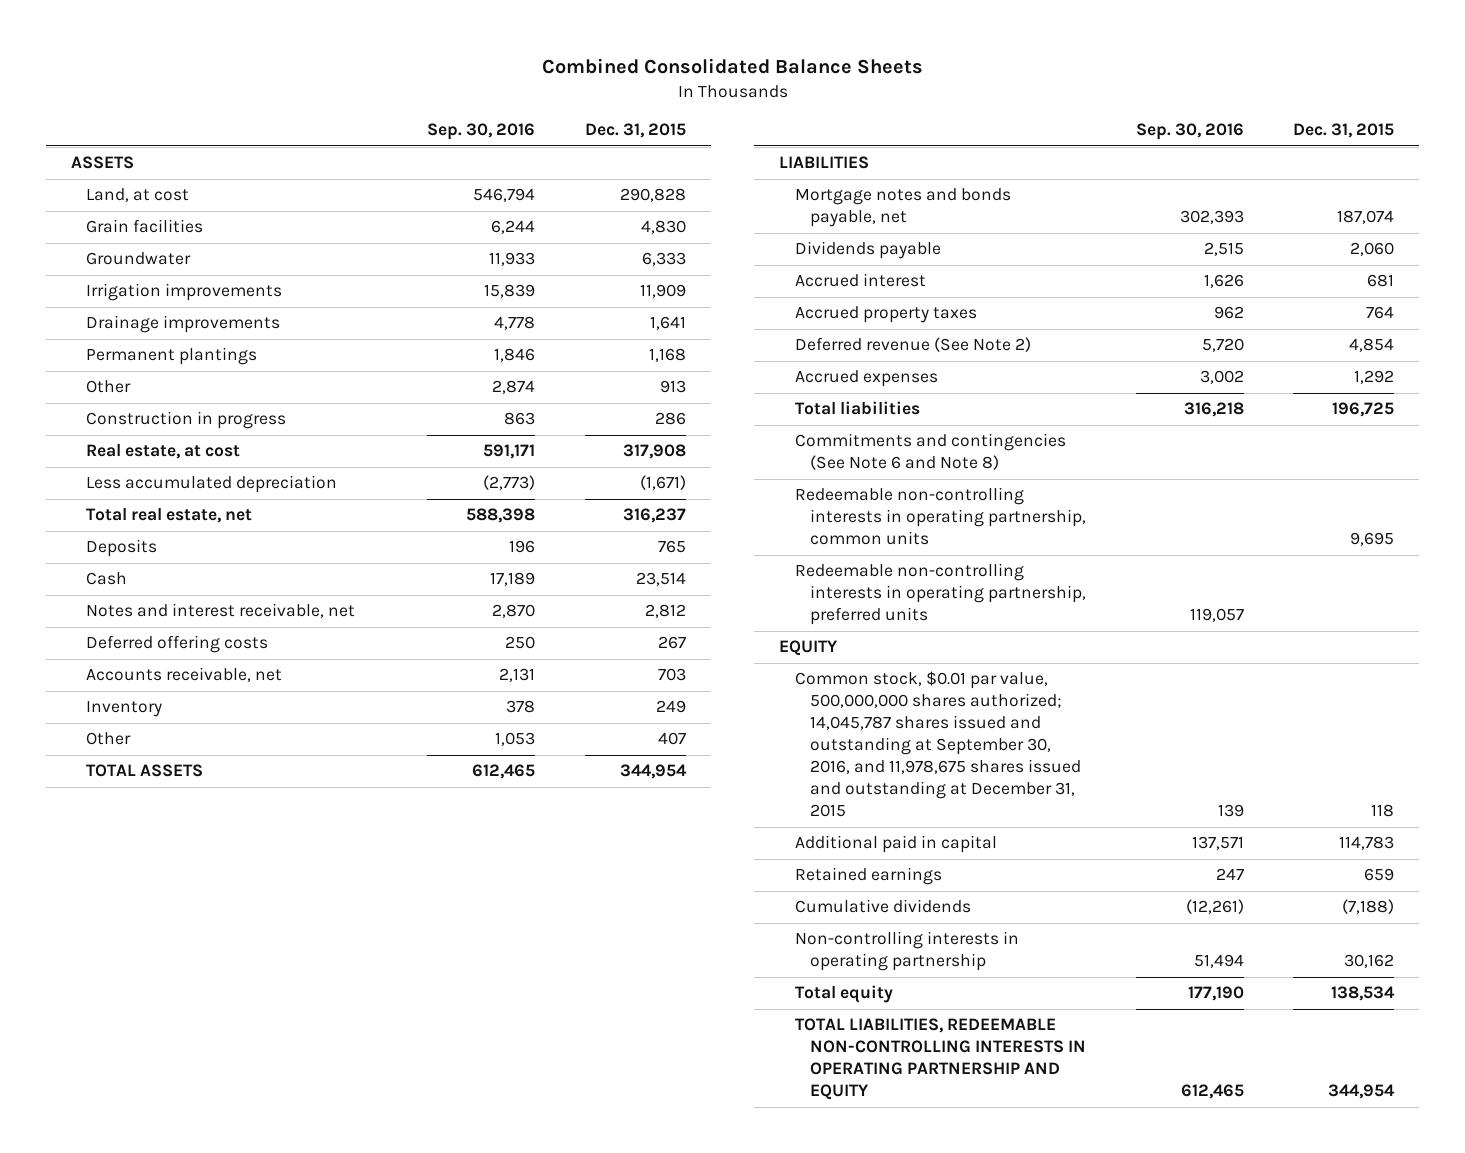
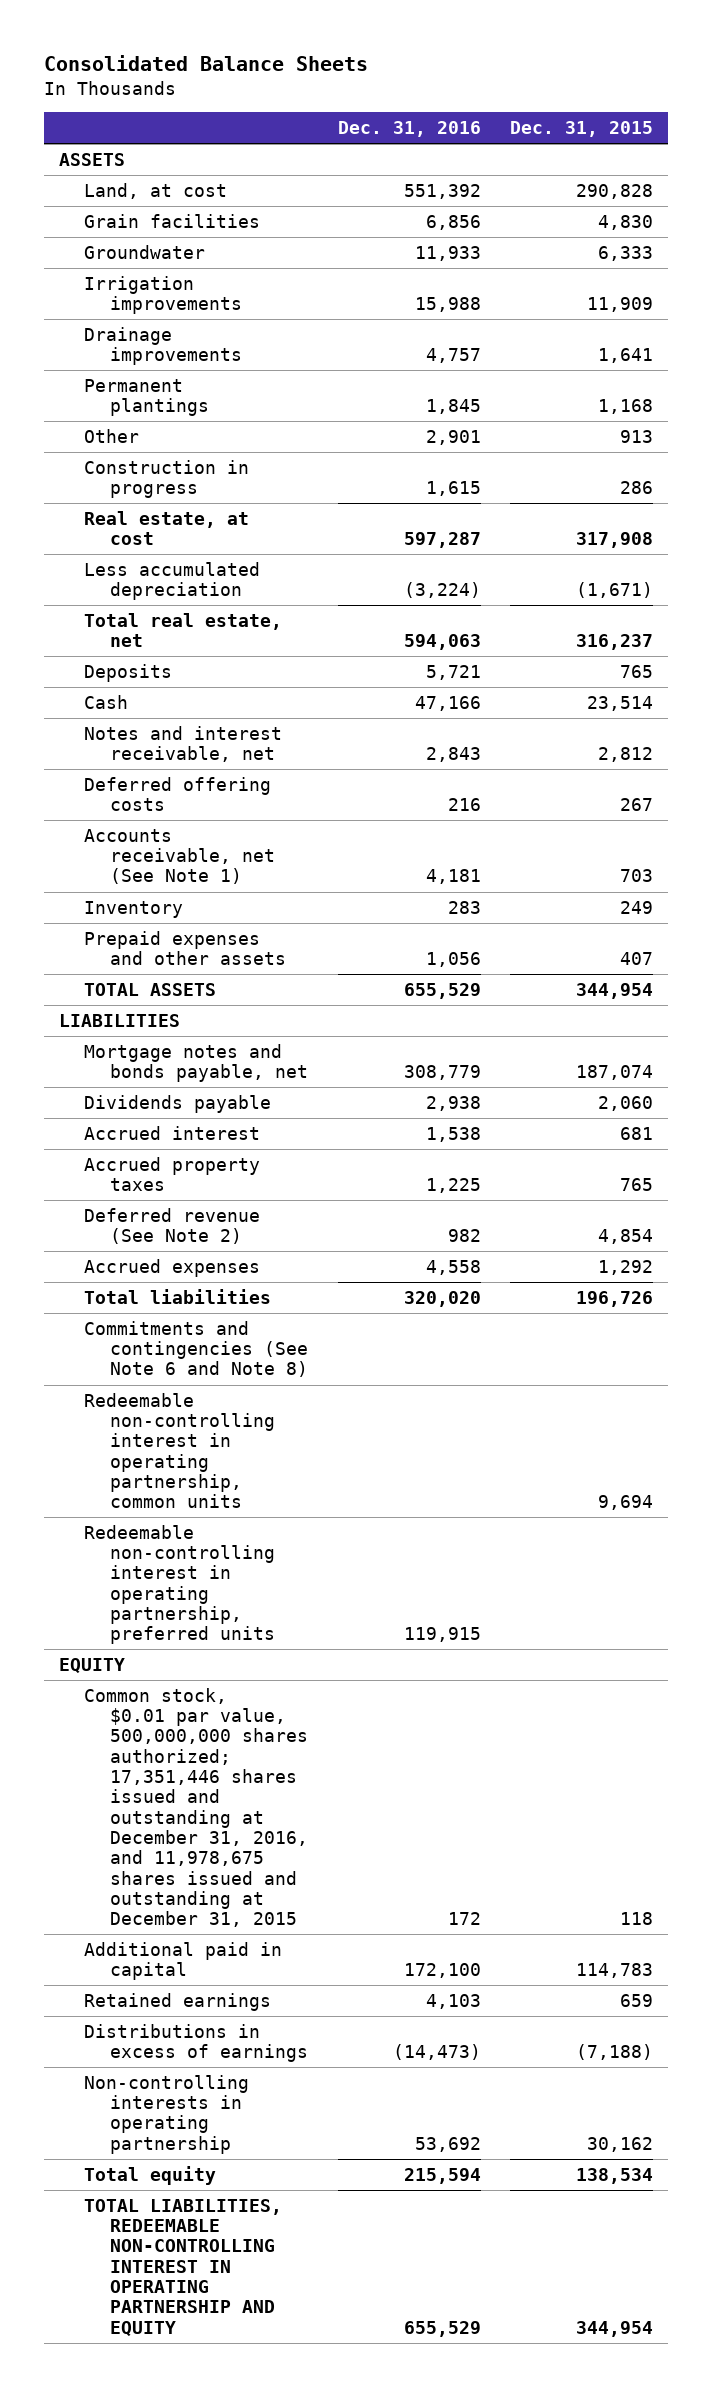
[541,58,923,75] Combined Consolidated Balance Sheets -> [44,55,369,72] Consolidated Balance Sheets
[427,123,536,141] Sep. 30, 2016 -> none
none -> [337,121,481,138] Dec. 31, 2016
[86,667,283,683] Accounts receivable, net -> [84,828,276,885] Accounts receivable, net (See Note 1)
[86,732,132,746] Other -> none
none -> [84,930,287,966] Prepaid expenses and other assets
[1366,306,1395,320] 764 -> [620,1178,654,1192] 765
[1332,402,1395,418] 196,725 -> [576,1290,654,1307] 196,726
[794,487,1086,546] Redeemable non-controlling interests in operating partnership, common units -> [84,1392,276,1509] Redeemable non-controlling interest in operating partnership, common units
[1350,532,1395,547] 9,695 -> [598,1495,654,1511] 9,694
[794,563,1086,626] Redeemable non-controlling interests in operating partnership, preferred units -> [84,1524,276,1645] Redeemable non-controlling interest in operating partnership, preferred units
[794,671,1081,818] Common stock, $0.01 par value, 500,000,000 shares authorized; 14,045,787 shares issued and outstanding at September 30, 2016, and 11,978,675 shares issued and outstanding at December 31, 2015 -> [84,1687,309,1928] Common stock, $0.01 par value, 500,000,000 shares authorized; 17,351,446 shares issued and outstanding at December 31, 2016, and 11,978,675 shares issued and outstanding at December 31, 2015
[794,899,971,914] Cumulative dividends -> [84,2023,309,2063] Distributions in excess of earnings
[794,1018,1086,1101] TOTAL LIABILITIES, REDEEMABLE NON-CONTROLLING INTERESTS IN OPERATING PARTNERSHIP AND EQUITY -> [84,2198,283,2336] TOTAL LIABILITIES, REDEEMABLE NON-CONTROLLING INTEREST IN OPERATING PARTNERSHIP AND EQUITY

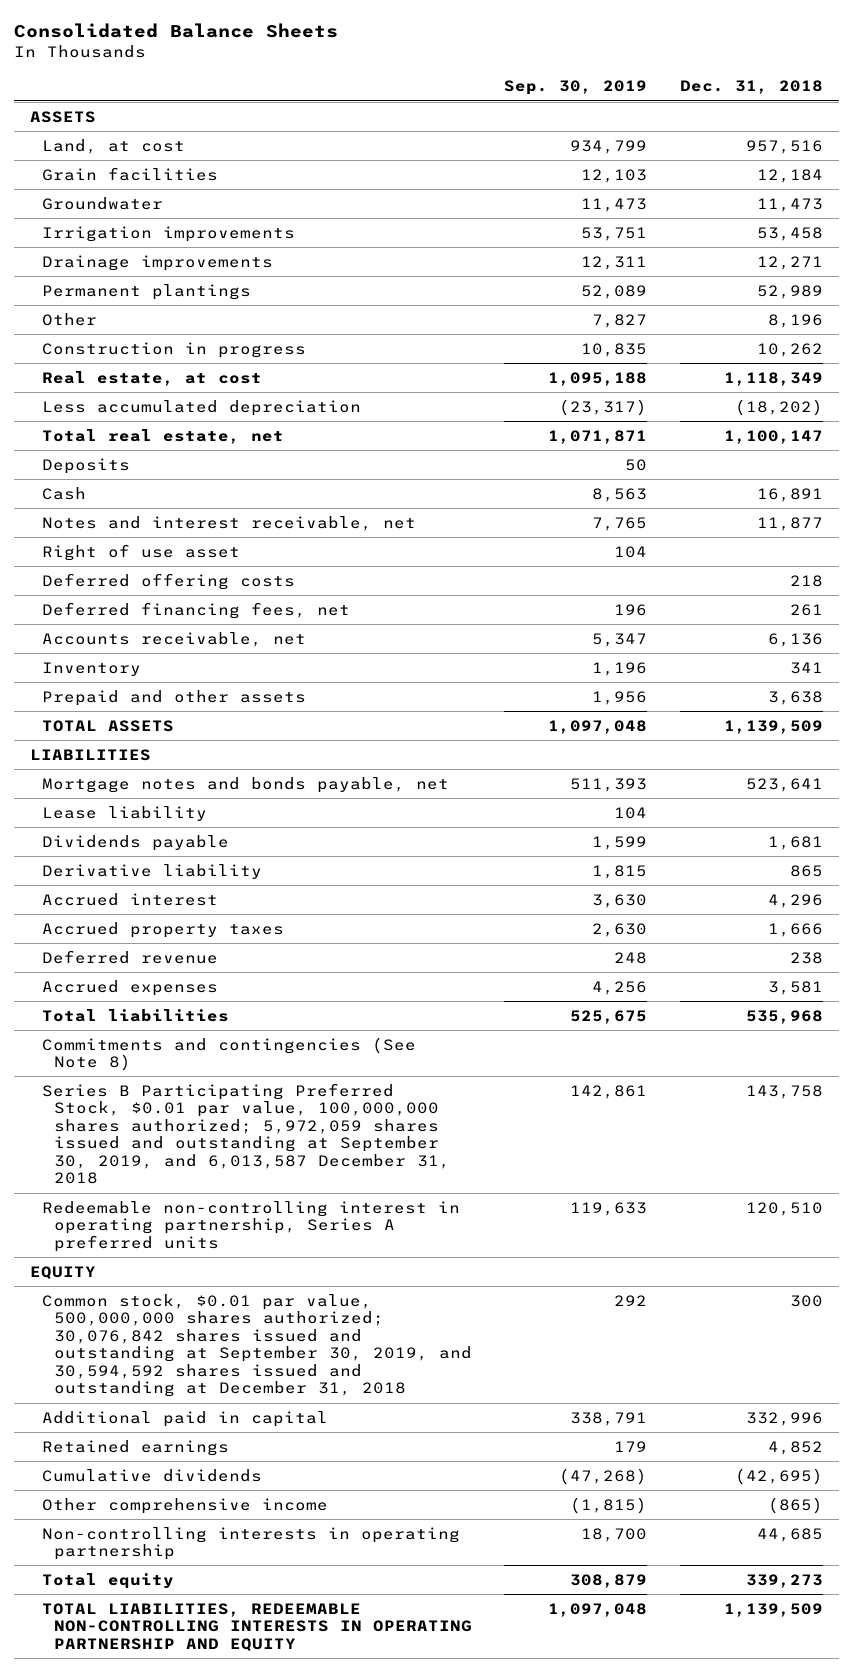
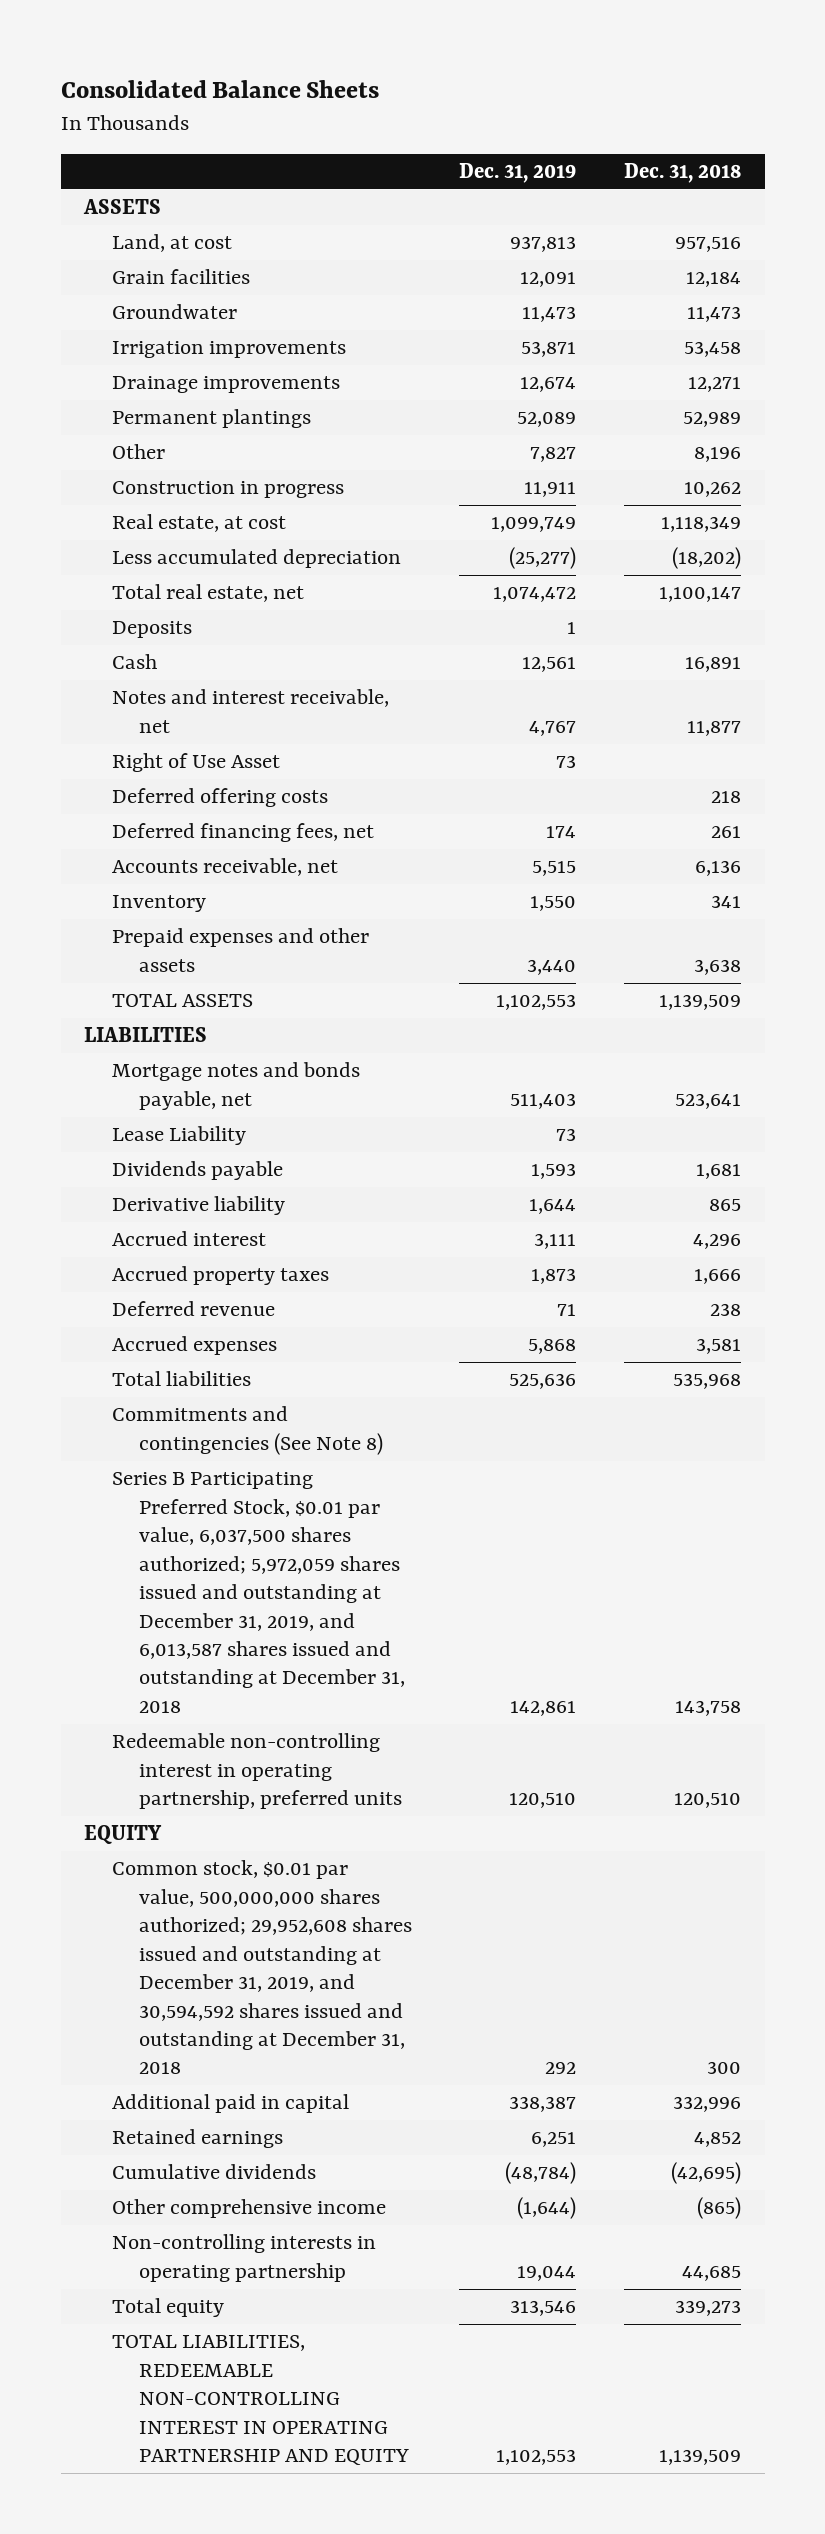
[504,80,648,96] Sep. 30, 2019 -> none
none -> [459,162,577,183] Dec. 31, 2019
[41,543,240,561] Right of use asset -> [111,753,280,773] Right of Use Asset
[41,689,306,706] Prepaid and other assets -> [111,928,369,972] Prepaid expenses and other assets
[41,805,207,821] Lease liability -> [111,1126,246,1146] Lease Liability
[41,1082,450,1185] Series B Participating Preferred Stock, $0.01 par value, 100,000,000 shares authorized; 5,972,059 shares issued and outstanding at September 30, 2019, and 6,013,587 December 31, 2018 -> [111,1472,406,1713] Series B Participating Preferred Stock, $0.01 par value, 6,037,500 shares authorized; 5,972,059 shares issued and outstanding at December 31, 2019, and 6,013,587 shares issued and outstanding at December 31, 2018
[41,1200,460,1252] Redeemable non-controlling interest in operating partnership, Series A preferred units -> [111,1733,403,1810] Redeemable non-controlling interest in operating partnership, preferred units
[41,1293,472,1398] Common stock, $0.01 par value, 500,000,000 shares authorized; 30,076,842 shares issued and outstanding at September 30, 2019, and 30,594,592 shares issued and outstanding at December 31, 2018 -> [111,1860,413,2075] Common stock, $0.01 par value, 500,000,000 shares authorized; 29,952,608 shares issued and outstanding at December 31, 2019, and 30,594,592 shares issued and outstanding at December 31, 2018
[41,1602,472,1652] TOTAL LIABILITIES, REDEEMABLE NON-CONTROLLING INTERESTS IN OPERATING PARTNERSHIP AND EQUITY -> [111,2335,410,2466] TOTAL LIABILITIES, REDEEMABLE NON-CONTROLLING INTEREST IN OPERATING PARTNERSHIP AND EQUITY

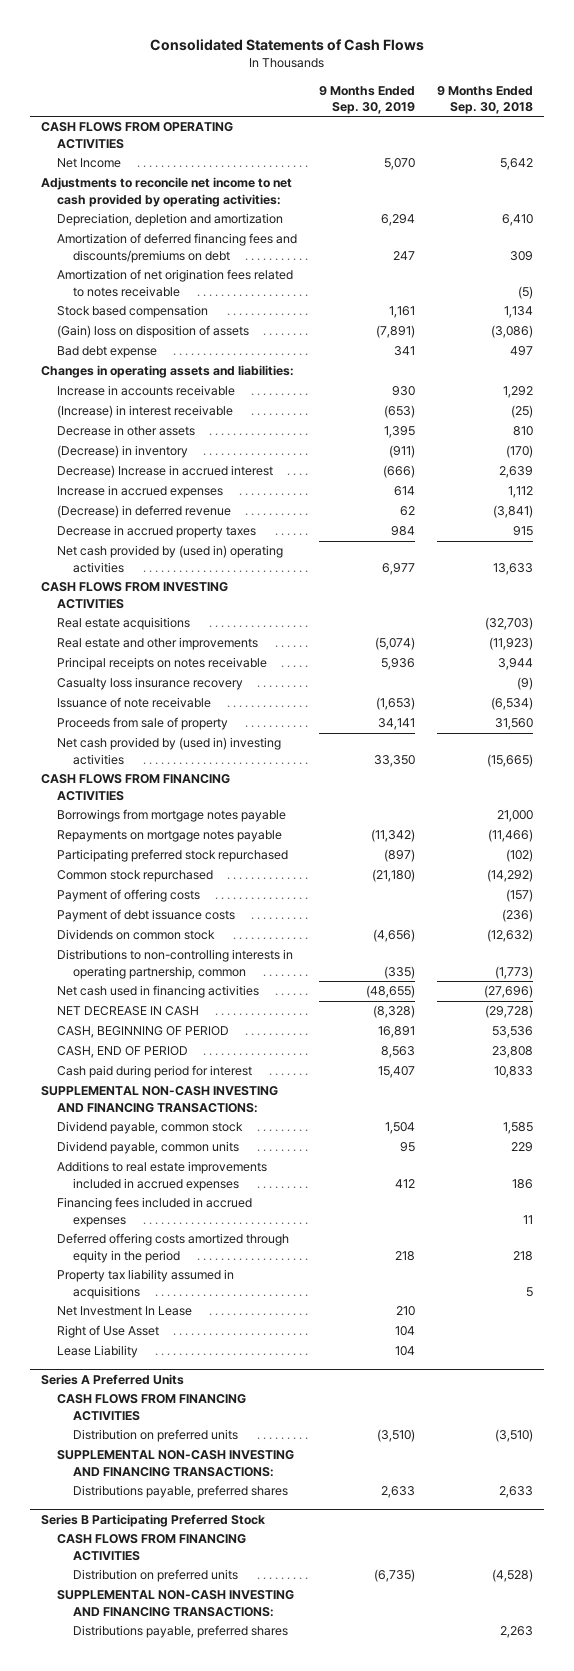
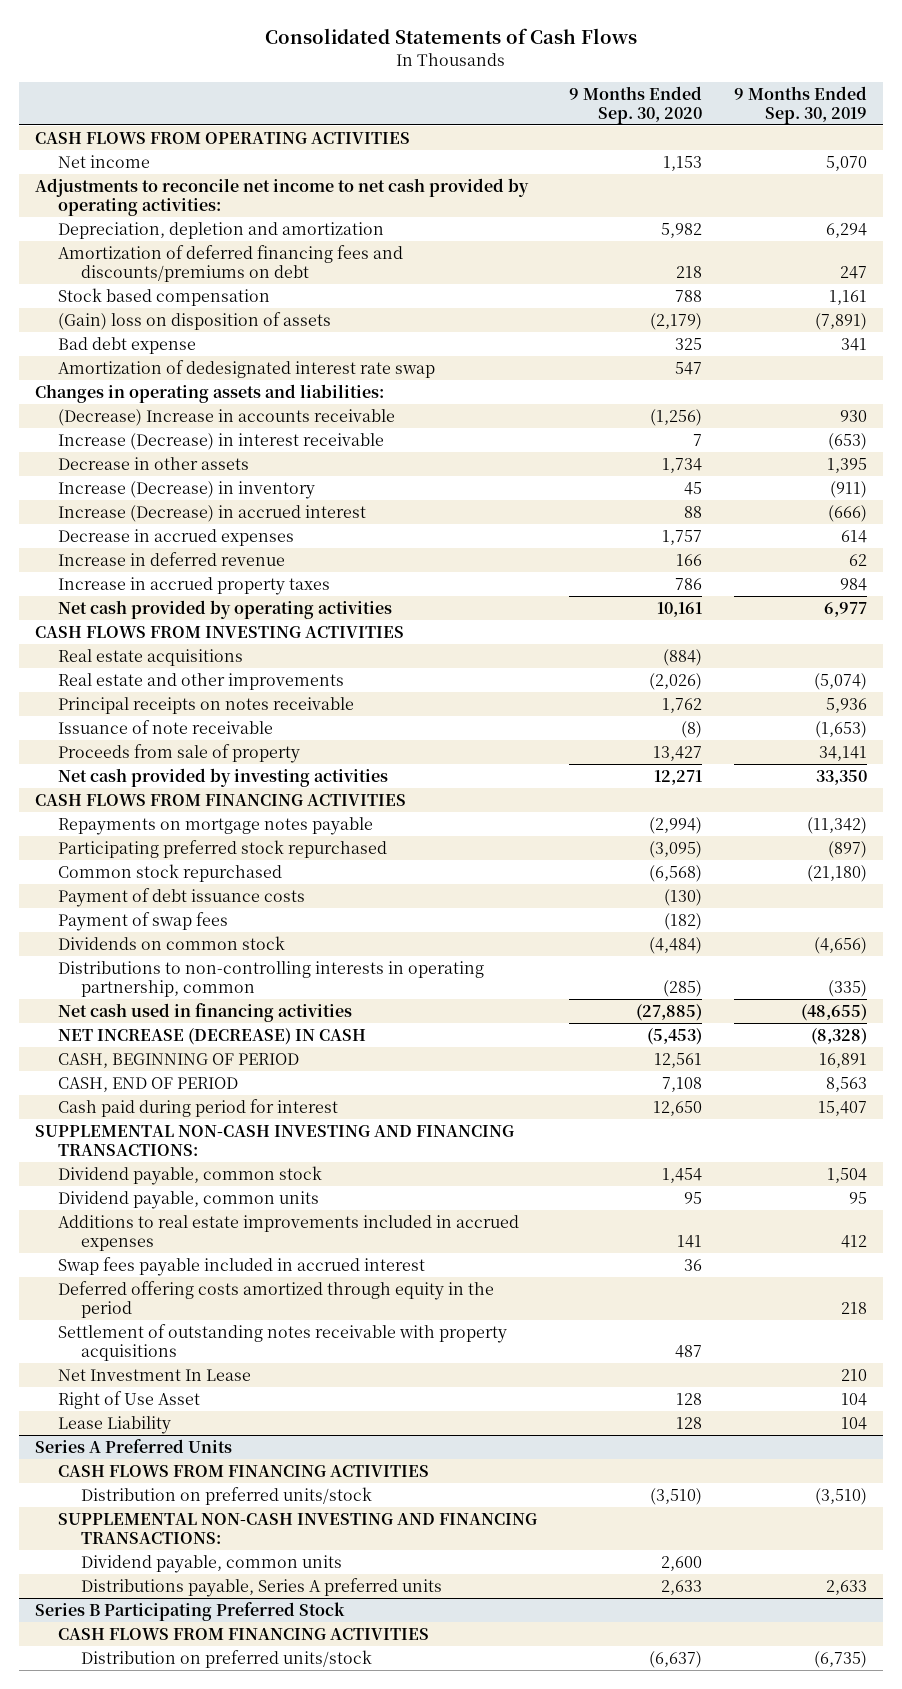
[436,85,533,114] 9 Months Ended Sep. 30, 2018 -> none
none -> [569,85,703,124] 9 Months Ended Sep. 30, 2020
[57,158,122,169] Net Income -> [58,154,151,168] Net income
[57,269,294,297] Amortization of net origination fees related to notes receivable -> none
none -> [58,359,436,378] Amortization of dedesignated interest rate swap
[57,385,236,397] Increase in accounts receivable -> [58,408,396,426] (Decrease) Increase in accounts receivable
[57,405,234,419] (Increase) in interest receivable -> [58,432,385,450] Increase (Decrease) in interest receivable
[57,445,189,459] (Decrease) in inventory -> [58,480,316,499] Increase (Decrease) in inventory
[57,465,274,479] Decrease) Increase in accrued interest -> [58,504,367,522] Increase (Decrease) in accrued interest
[57,485,224,499] Increase in accrued expenses -> [58,528,295,546] Decrease in accrued expenses
[57,505,232,519] (Decrease) in deferred revenue -> [58,551,286,566] Increase in deferred revenue
[57,525,257,539] Decrease in accrued property taxes -> [58,576,331,595] Increase in accrued property taxes
[57,545,284,573] Net cash provided by (used in) operating activities -> [58,599,393,619] Net cash provided by operating activities
[57,677,244,691] Casualty loss insurance recovery -> none
[57,737,282,765] Net cash provided by (used in) investing activities -> [58,767,389,787] Net cash provided by investing activities
[57,809,287,823] Borrowings from mortgage notes payable -> none
[57,889,201,903] Payment of offering costs -> none
none -> [58,911,229,931] Payment of swap fees
[57,1006,200,1017] NET DECREASE IN CASH -> [58,1027,367,1045] NET INCREASE (DECREASE) IN CASH
[57,1197,253,1227] Financing fees included in accrued expenses -> none
none -> [58,1256,426,1276] Swap fees payable included in accrued interest
[57,1269,235,1299] Property tax liability assumed in acquisitions -> none
none -> [58,1323,508,1361] Settlement of outstanding notes receivable with property acquisitions
[73,1429,239,1443] Distribution on preferred units -> [81,1486,373,1505] Distribution on preferred units/stock
none -> [81,1554,343,1573] Dividend payable, common units
[73,1485,289,1499] Distributions payable, preferred shares -> [81,1577,443,1597] Distributions payable, Series A preferred units
[57,1590,295,1617] SUPPLEMENTAL NON-CASH INVESTING AND FINANCING TRANSACTIONS: -> none
[73,1625,289,1639] Distributions payable, preferred shares -> none
[73,1569,239,1583] Distribution on preferred units -> [81,1649,373,1668] Distribution on preferred units/stock

